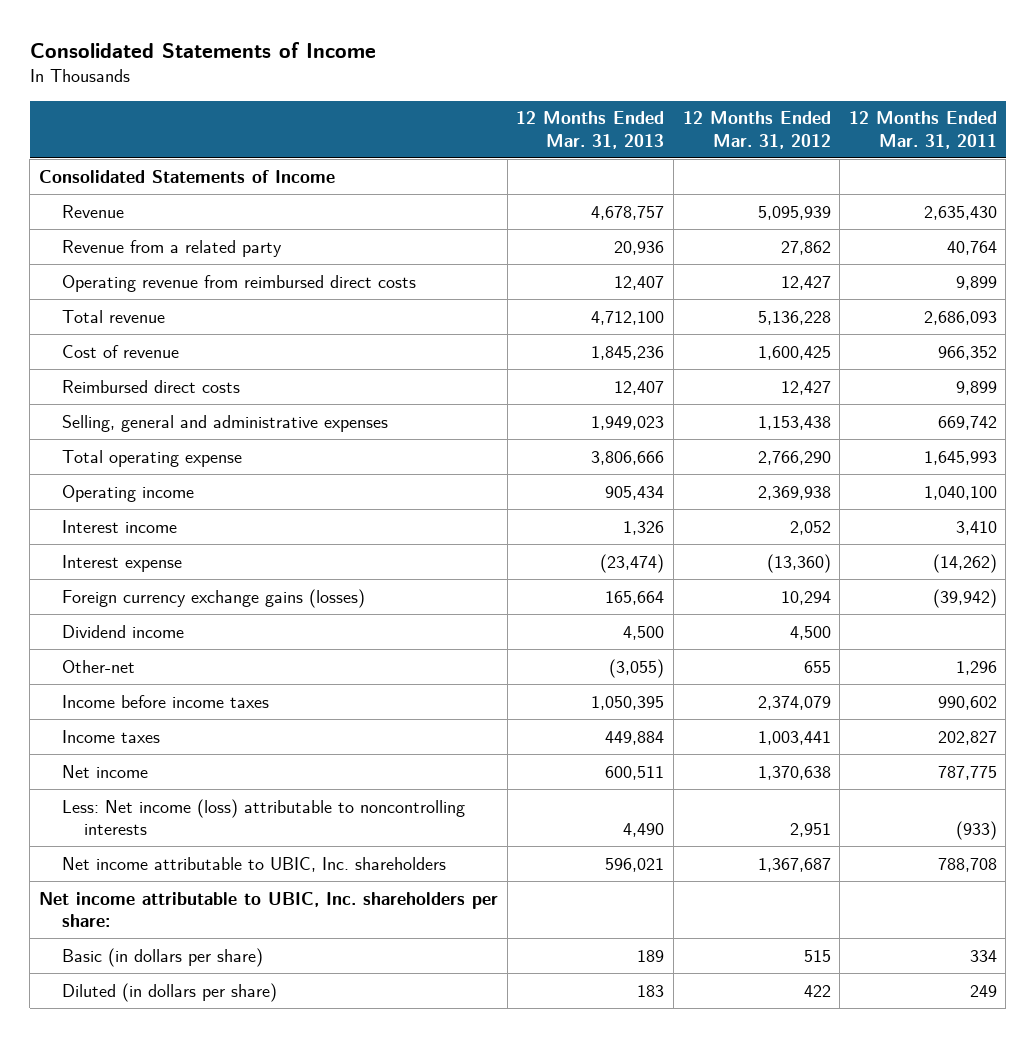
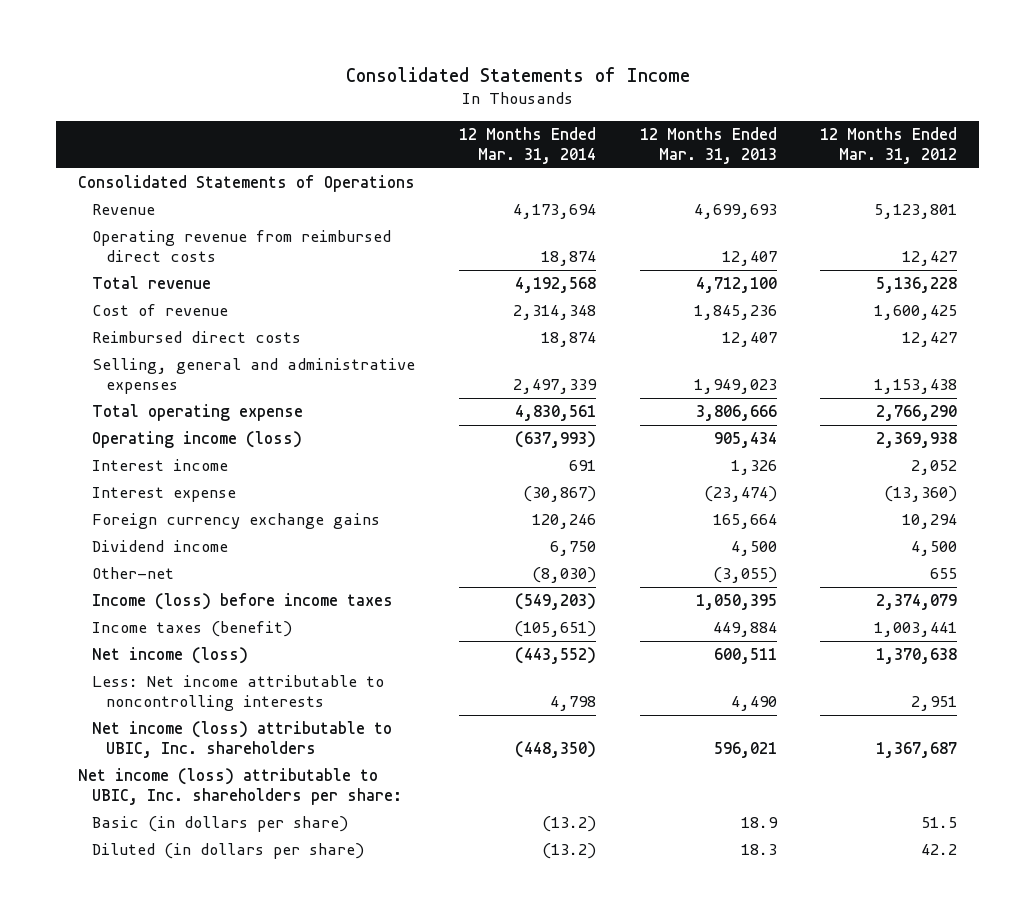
[848,111,997,149] 12 Months Ended Mar. 31, 2011 -> none
none -> [458,127,596,164] 12 Months Ended Mar. 31, 2014
[61,239,282,257] Revenue from a related party -> none
[39,169,336,183] Consolidated Statements of Income -> [77,175,415,193] Consolidated Statements of Operations
[591,205,665,220] 4,678,757 -> [693,204,777,220] 4,699,693
[757,205,831,220] 5,095,939 -> [874,204,958,220] 5,123,801
[61,484,194,502] Operating income -> [92,431,303,449] Operating income (loss)
[61,588,365,608] Foreign currency exchange gains (losses) -> [92,513,381,530] Foreign currency exchange gains
[61,694,269,708] Income before income taxes -> [92,593,394,611] Income (loss) before income taxes
[61,729,160,743] Income taxes -> [92,621,293,638] Income taxes (benefit)
[61,764,148,778] Net income -> [92,647,249,665] Net income (loss)
[61,798,465,836] Less: Net income (loss) attributable to noncontrolling interests -> [92,675,385,711] Less: Net income attributable to noncontrolling interests
[61,856,446,872] Net income attributable to UBIC, Inc. shareholders -> [92,721,393,758] Net income (loss) attributable to UBIC, Inc. shareholders
[39,891,499,928] Net income attributable to UBIC, Inc. shareholders per share: -> [77,768,403,805] Net income (loss) attributable to UBIC, Inc. shareholders per share:
[637,949,665,962] 189 -> [740,817,778,829] 18.9
[803,949,831,962] 515 -> [921,817,958,829] 51.5
[637,984,665,997] 183 -> [740,844,777,856] 18.3
[803,984,831,997] 422 -> [921,844,958,856] 42.2

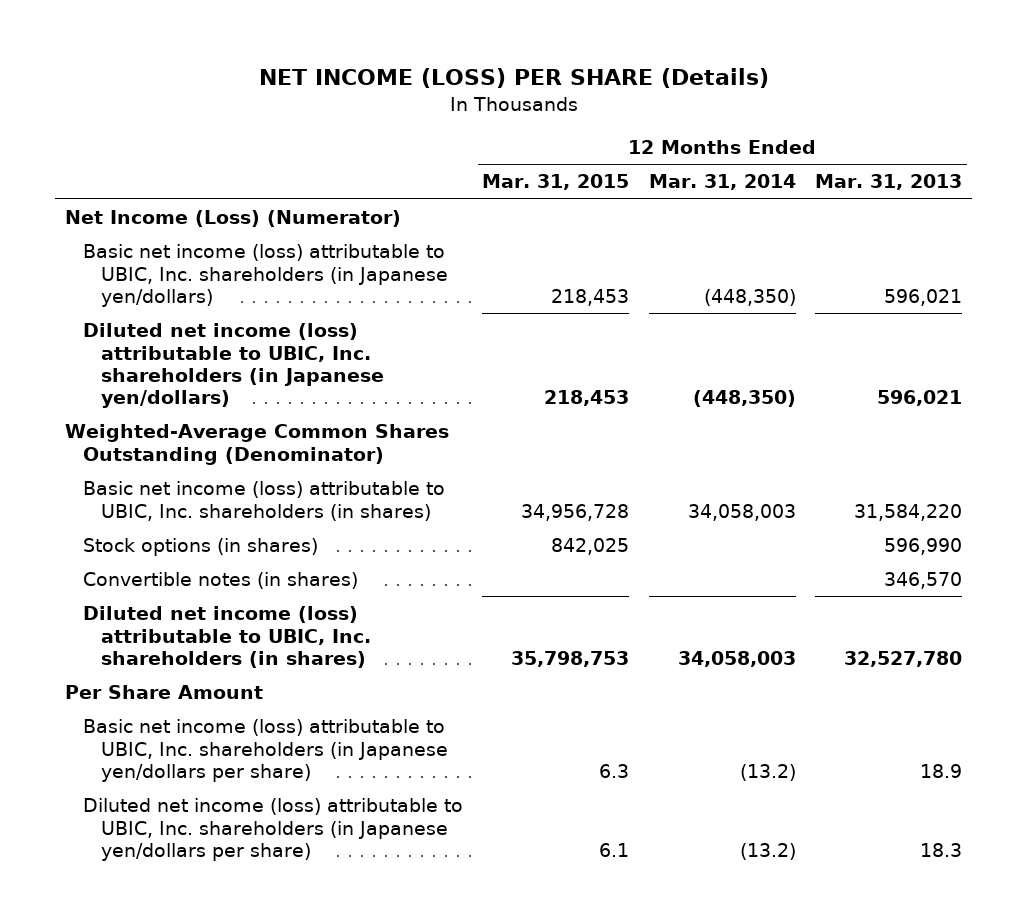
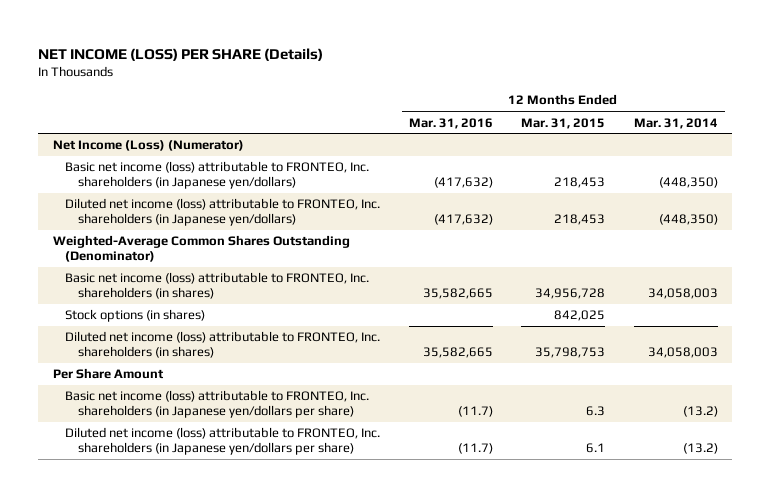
[815,174,963,191] Mar. 31, 2013 -> none
none -> [408,117,493,129] Mar. 31, 2016
[82,244,449,307] Basic net income (loss) attributable to UBIC, Inc. shareholders (in Japanese yen/dollars) -> [65,161,370,190] Basic net income (loss) attributable to FRONTEO, Inc. shareholders (in Japanese yen/dollars)
[82,323,385,409] Diluted net income (loss) attributable to UBIC, Inc. shareholders (in Japanese yen/dollars) -> [65,198,381,227] Diluted net income (loss) attributable to FRONTEO, Inc. shareholders (in Japanese yen/dollars)
[82,481,445,521] Basic net income (loss) attributable to UBIC, Inc. shareholders (in shares) -> [65,272,370,300] Basic net income (loss) attributable to FRONTEO, Inc. shareholders (in shares)
[82,572,358,590] Convertible notes (in shares) -> none
[82,606,372,668] Diluted net income (loss) attributable to UBIC, Inc. shareholders (in shares) -> [65,331,381,359] Diluted net income (loss) attributable to FRONTEO, Inc. shareholders (in shares)
[82,719,449,782] Basic net income (loss) attributable to UBIC, Inc. shareholders (in Japanese yen/dollars per share) -> [65,390,370,419] Basic net income (loss) attributable to FRONTEO, Inc. shareholders (in Japanese yen/dollars per share)
[82,798,463,861] Diluted net income (loss) attributable to UBIC, Inc. shareholders (in Japanese yen/dollars per share) -> [65,427,381,456] Diluted net income (loss) attributable to FRONTEO, Inc. shareholders (in Japanese yen/dollars per share)

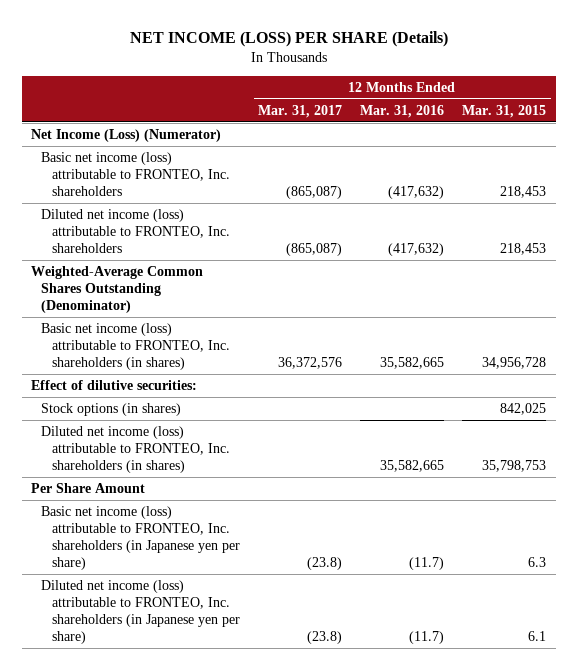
[633,117,718,129] Mar. 31, 2014 -> none
none -> [258,104,343,118] Mar. 31, 2017
[65,161,370,190] Basic net income (loss) attributable to FRONTEO, Inc. shareholders (in Japanese yen/dollars) -> [41,152,230,197] Basic net income (loss) attributable to FRONTEO, Inc. shareholders
[65,198,381,227] Diluted net income (loss) attributable to FRONTEO, Inc. shareholders (in Japanese yen/dollars) -> [41,209,230,254] Diluted net income (loss) attributable to FRONTEO, Inc. shareholders
none -> [30,380,197,391] Effect of dilutive securities:
[65,390,370,419] Basic net income (loss) attributable to FRONTEO, Inc. shareholders (in Japanese yen/dollars per share) -> [41,506,240,571] Basic net income (loss) attributable to FRONTEO, Inc. shareholders (in Japanese yen per share)
[65,427,381,456] Diluted net income (loss) attributable to FRONTEO, Inc. shareholders (in Japanese yen/dollars per share) -> [41,580,240,645] Diluted net income (loss) attributable to FRONTEO, Inc. shareholders (in Japanese yen per share)

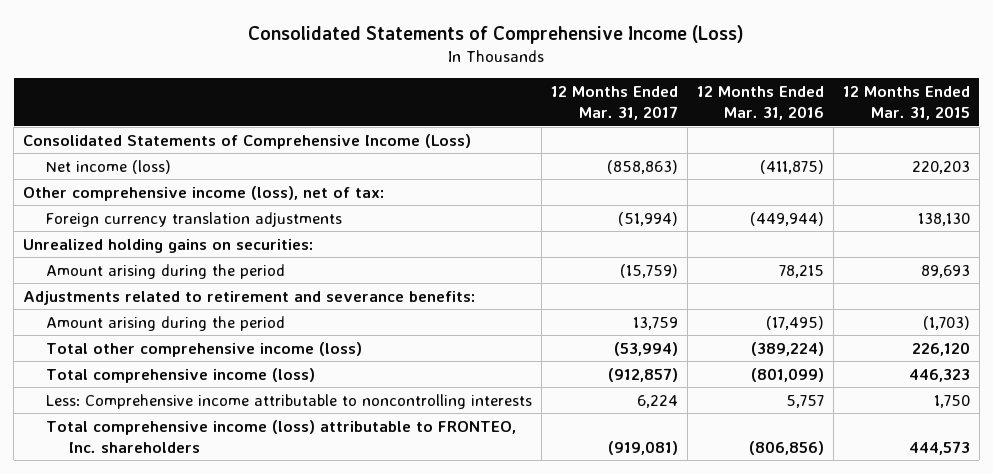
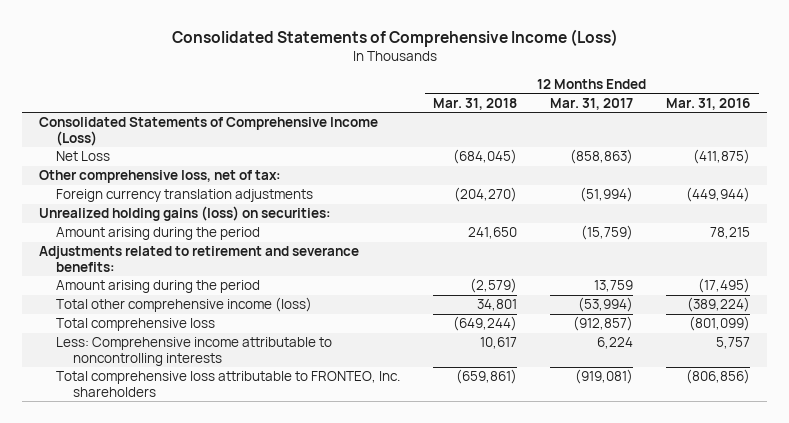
[842,85,970,121] 12 Months Ended Mar. 31, 2015 -> none
none -> [433,97,518,110] Mar. 31, 2018
[46,159,172,174] Net income (loss) -> [56,151,111,162] Net Loss
[23,185,385,201] Other comprehensive income (loss), net of tax: -> [38,170,281,184] Other comprehensive loss, net of tax:
[23,238,314,253] Unrealized holding gains on securities: -> [38,206,331,222] Unrealized holding gains (loss) on securities:
[46,367,316,383] Total comprehensive income (loss) -> [56,318,216,332] Total comprehensive loss
[46,419,517,453] Total comprehensive income (loss) attributable to FRONTEO, Inc. shareholders -> [56,371,401,397] Total comprehensive loss attributable to FRONTEO, Inc. shareholders

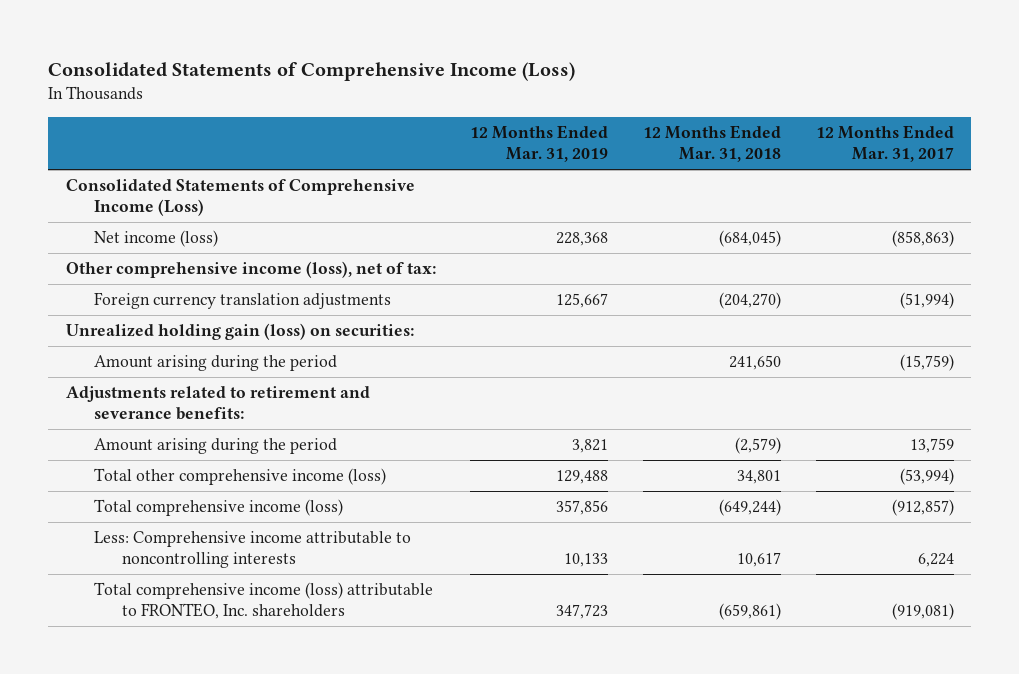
[666,97,751,110] Mar. 31, 2016 -> none
none -> [470,125,609,163] 12 Months Ended Mar. 31, 2019
[56,151,111,162] Net Loss -> [93,230,218,248] Net income (loss)
[38,170,281,184] Other comprehensive loss, net of tax: -> [65,261,436,279] Other comprehensive income (loss), net of tax:
[38,206,331,222] Unrealized holding gains (loss) on securities: -> [65,323,414,341] Unrealized holding gain (loss) on securities:
[56,318,216,332] Total comprehensive loss -> [93,499,343,517] Total comprehensive income (loss)
[56,371,401,397] Total comprehensive loss attributable to FRONTEO, Inc. shareholders -> [93,582,433,620] Total comprehensive income (loss) attributable to FRONTEO, Inc. shareholders

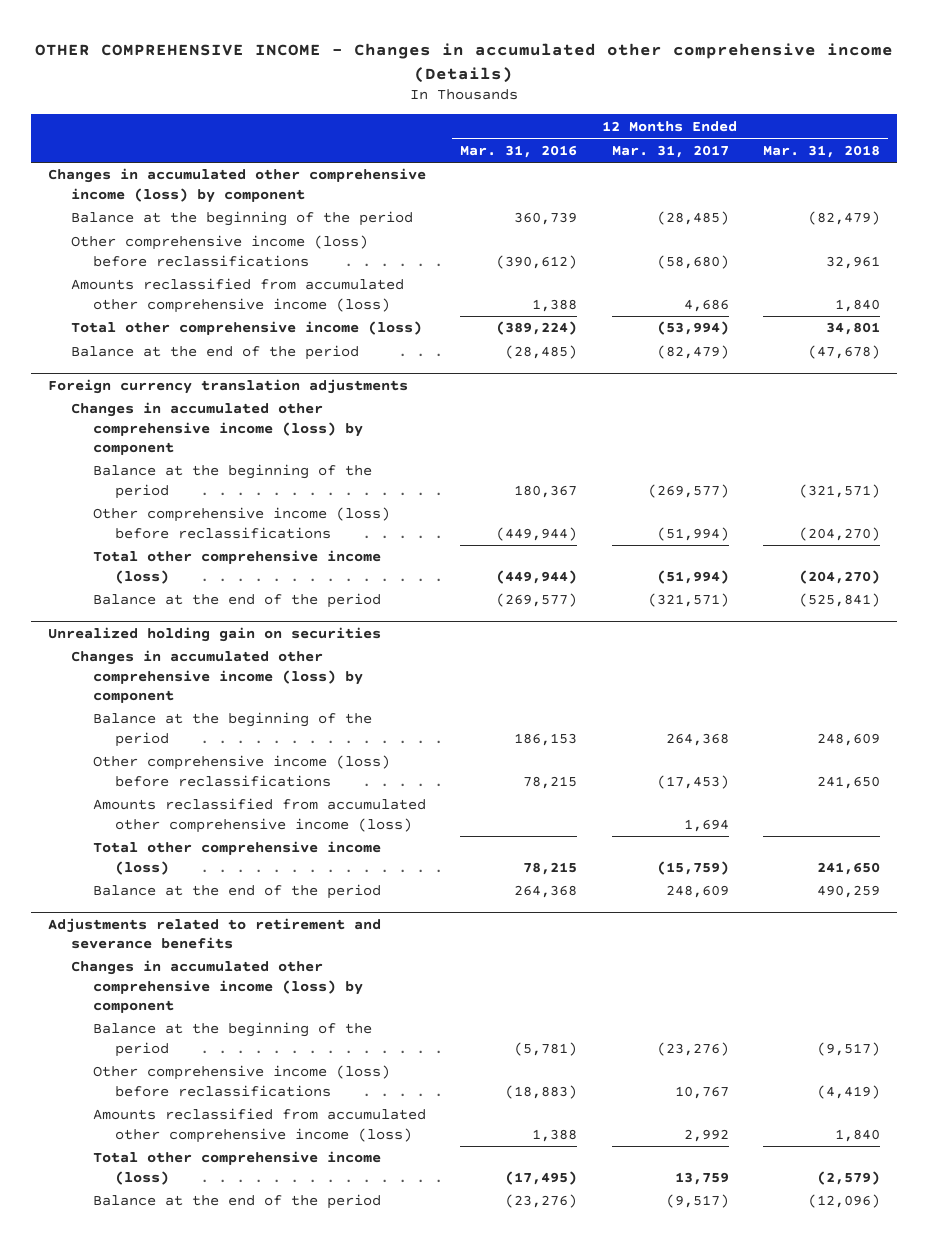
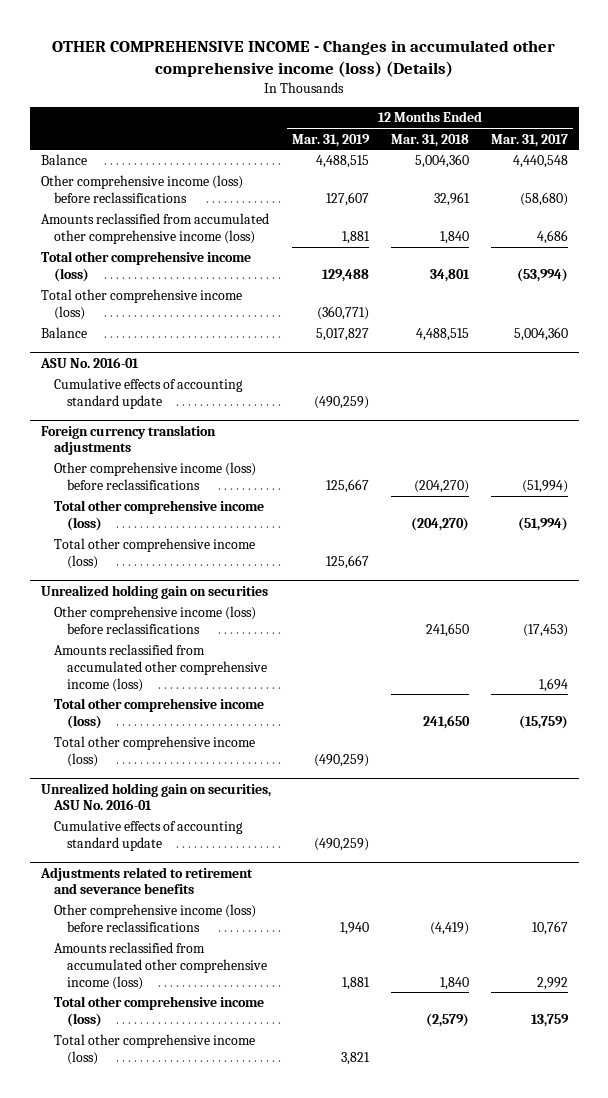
[34,42,893,83] OTHER COMPREHENSIVE INCOME - Changes in accumulated other comprehensive income (Details) -> [52,39,556,77] OTHER COMPREHENSIVE INCOME - Changes in accumulated other comprehensive income (loss) (Details)
[460,144,578,158] Mar. 31, 2016 -> none
none -> [292,133,371,147] Mar. 31, 2019
[48,168,427,203] Changes in accumulated other comprehensive income (loss) by component -> none
[70,211,413,227] Balance at the beginning of the period -> none
none -> [40,154,87,166] Balance
[70,345,359,361] Balance at the end of the period -> none
none -> [40,289,242,321] Total other comprehensive income (loss)
none -> [40,327,87,339] Balance
none -> [39,356,139,368] ASU No. 2016-01
none -> [53,378,243,410] Cumulative effects of accounting standard update
[70,402,363,455] Changes in accumulated other comprehensive income (loss) by component -> none
[92,464,372,499] Balance at the beginning of the period -> none
[92,593,381,609] Balance at the end of the period -> none
none -> [53,538,255,570] Total other comprehensive income (loss)
[70,650,363,703] Changes in accumulated other comprehensive income (loss) by component -> none
[92,712,372,747] Balance at the beginning of the period -> none
[92,884,381,900] Balance at the end of the period -> none
none -> [53,736,255,768] Total other comprehensive income (loss)
none -> [40,782,271,811] Unrealized holding gain on securities, ASU No. 2016-01
none -> [53,820,243,852] Cumulative effects of accounting standard update
[70,960,363,1013] Changes in accumulated other comprehensive income (loss) by component -> none
[92,1022,372,1057] Balance at the beginning of the period -> none
[92,1194,381,1210] Balance at the end of the period -> none
none -> [53,1034,255,1066] Total other comprehensive income (loss)

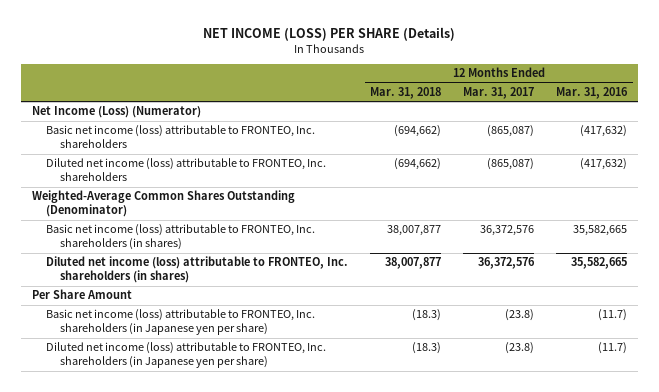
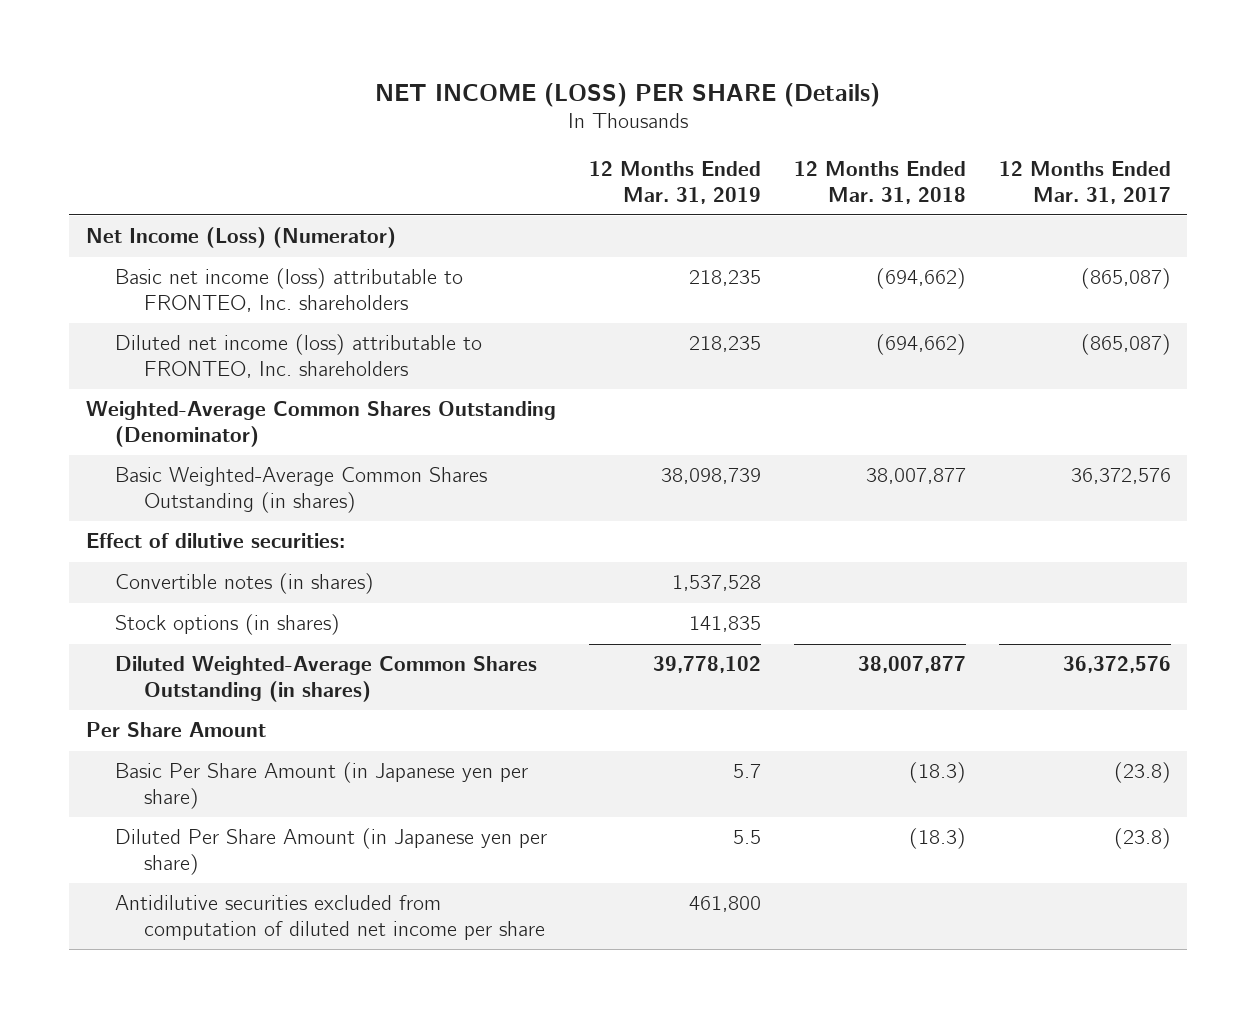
[556,87,629,100] Mar. 31, 2016 -> none
none -> [588,160,761,204] 12 Months Ended Mar. 31, 2019
[46,224,316,251] Basic net income (loss) attributable to FRONTEO, Inc. shareholders (in shares) -> [114,467,487,514] Basic Weighted-Average Common Shares Outstanding (in shares)
none -> [85,533,345,549] Effect of dilutive securities:
none -> [114,573,374,595] Convertible notes (in shares)
none -> [114,614,340,636] Stock options (in shares)
[46,256,349,284] Diluted net income (loss) attributable to FRONTEO, Inc. shareholders (in shares) -> [114,656,537,703] Diluted Weighted-Average Common Shares Outstanding (in shares)
[46,309,316,336] Basic net income (loss) attributable to FRONTEO, Inc. shareholders (in Japanese yen per share) -> [114,762,528,810] Basic Per Share Amount (in Japanese yen per share)
[46,342,327,369] Diluted net income (loss) attributable to FRONTEO, Inc. shareholders (in Japanese yen per share) -> [114,828,547,876] Diluted Per Share Amount (in Japanese yen per share)
none -> [114,895,545,941] Antidilutive securities excluded from computation of diluted net income per share

